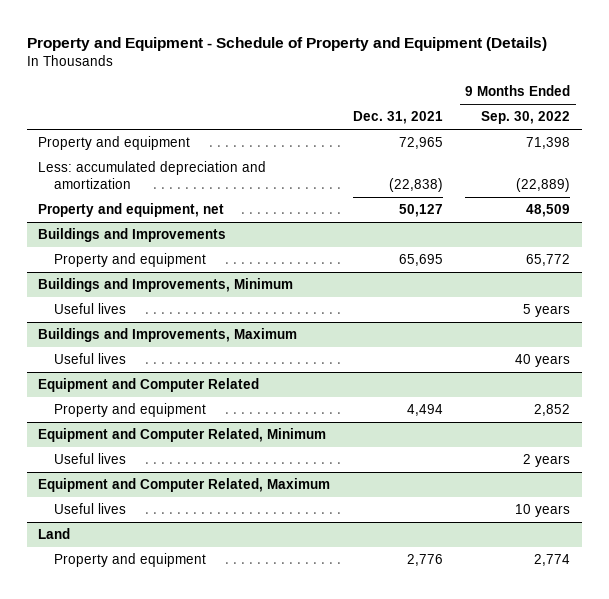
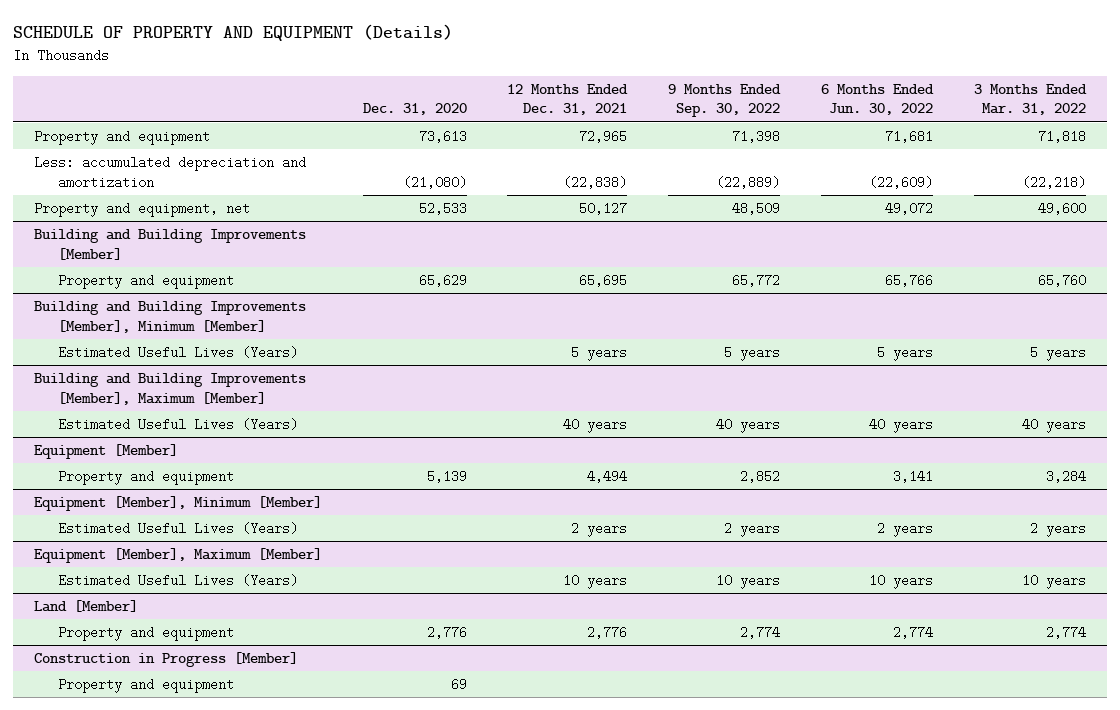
[26,36,547,51] Property and Equipment - Schedule of Property and Equipment (Details) -> [13,24,454,42] SCHEDULE OF PROPERTY AND EQUIPMENT (Details)
[352,111,443,125] Dec. 31, 2021 -> none
none -> [362,103,467,116] Dec. 31, 2020
none -> [507,84,629,116] 12 Months Ended Dec. 31, 2021
none -> [821,84,935,116] 6 Months Ended Jun. 30, 2022
none -> [974,84,1088,116] 3 Months Ended Mar. 31, 2022
[38,228,227,243] Buildings and Improvements -> [33,229,306,260] Building and Building Improvements [Member]
[38,278,294,293] Buildings and Improvements, Minimum -> [33,301,306,333] Building and Building Improvements [Member], Minimum [Member]
[53,303,126,315] Useful lives -> [58,346,299,360] Estimated Useful Lives (Years)
[38,328,298,343] Buildings and Improvements, Maximum -> [33,373,306,405] Building and Building Improvements [Member], Maximum [Member]
[53,353,126,365] Useful lives -> [58,418,299,432] Estimated Useful Lives (Years)
[38,378,260,393] Equipment and Computer Related -> [33,444,178,460] Equipment [Member]
[38,428,327,443] Equipment and Computer Related, Minimum -> none
[38,478,331,493] Equipment and Computer Related, Maximum -> none
none -> [33,496,322,512] Equipment [Member], Minimum [Member]
[53,453,126,465] Useful lives -> [58,522,299,536] Estimated Useful Lives (Years)
none -> [33,548,322,564] Equipment [Member], Maximum [Member]
[53,503,126,515] Useful lives -> [58,574,299,588] Estimated Useful Lives (Years)
[38,528,71,540] Land -> [33,600,138,613] Land [Member]
none -> [33,652,298,668] Construction in Progress [Member]
none -> [58,678,235,694] Property and equipment

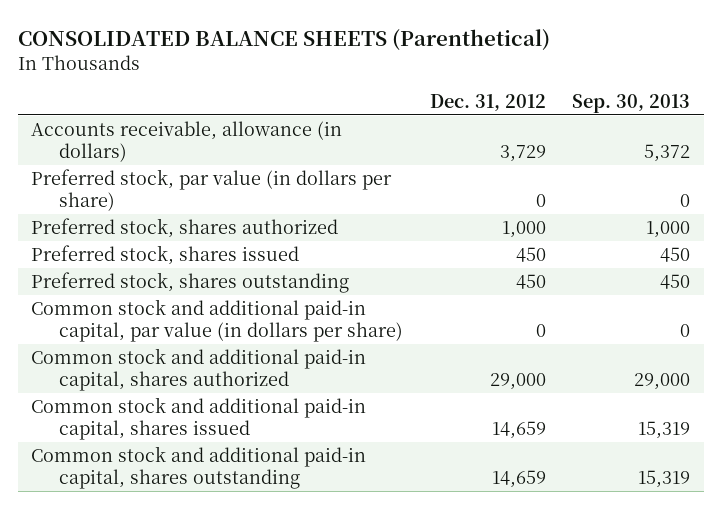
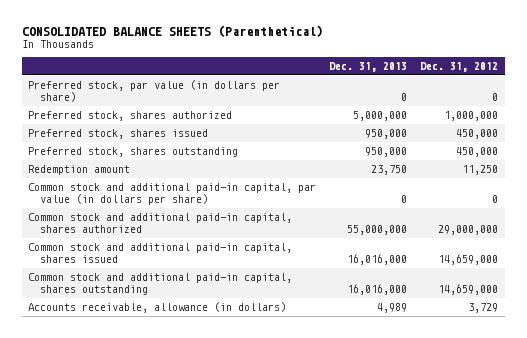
[572,93,691,113] Sep. 30, 2013 -> none
none -> [329,62,408,73] Dec. 31, 2013
[501,221,546,239] 1,000 -> [444,111,499,122] 1,000,000
[515,247,546,263] 450 -> [456,129,499,140] 450,000
[515,274,546,290] 450 -> [456,147,499,158] 450,000
none -> [28,165,131,176] Redemption amount
[489,373,546,391] 29,000 -> [438,224,499,235] 29,000,000
[491,421,546,440] 14,659 -> [438,253,499,265] 14,659,000
[491,470,546,489] 14,659 -> [438,283,499,295] 14,659,000
[31,121,343,163] Accounts receivable, allowance (in dollars) -> [28,302,287,314] Accounts receivable, allowance (in dollars)

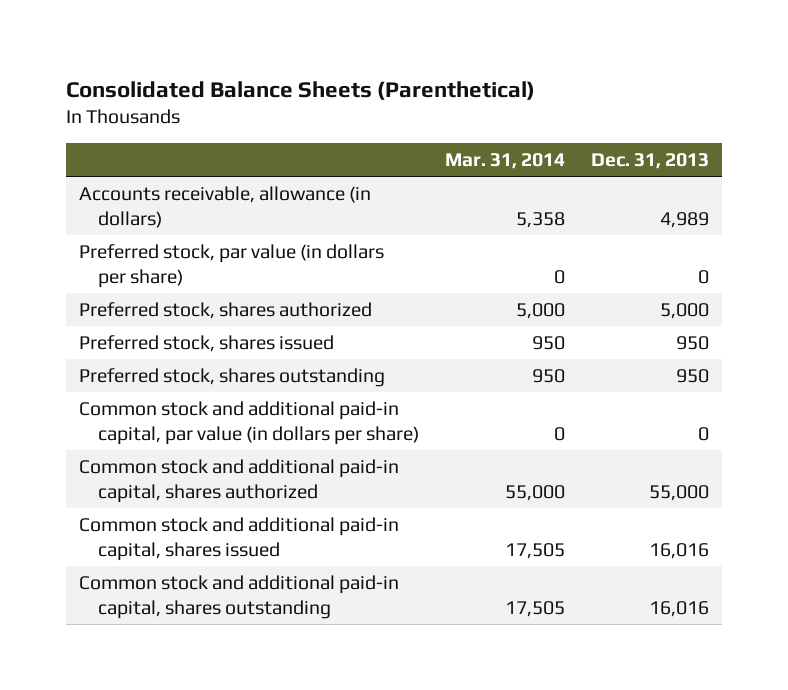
[21,24,323,37] CONSOLIDATED BALANCE SHEETS (Parenthetical) -> [66,80,536,100] Consolidated Balance Sheets (Parenthetical)
[420,62,499,73] Dec. 31, 2012 -> none
none -> [445,152,566,169] Mar. 31, 2014
[28,302,287,314] Accounts receivable, allowance (in dollars) -> [79,186,372,228] Accounts receivable, allowance (in dollars)
[28,165,131,176] Redemption amount -> none
[353,111,408,122] 5,000,000 -> [659,303,709,320] 5,000
[365,129,408,140] 950,000 -> [675,336,709,351] 950
[365,147,408,158] 950,000 -> [675,369,709,384] 950
[347,224,408,235] 55,000,000 -> [648,484,709,501] 55,000
[347,253,408,265] 16,016,000 -> [648,542,709,559] 16,016
[347,283,408,295] 16,016,000 -> [648,600,709,617] 16,016

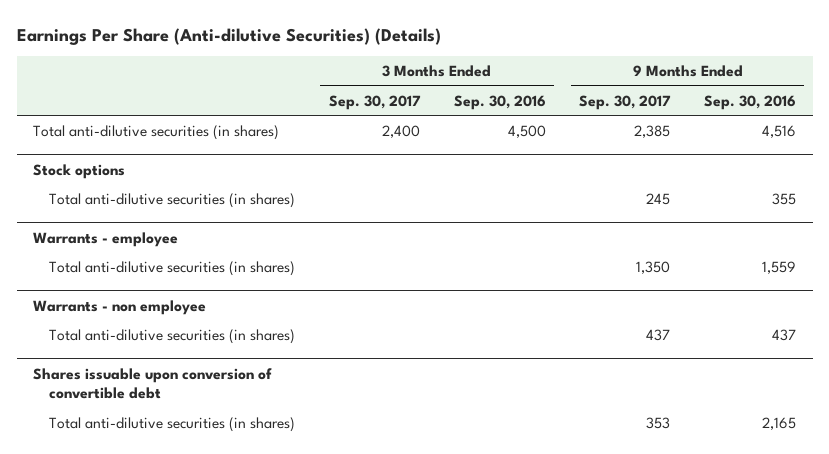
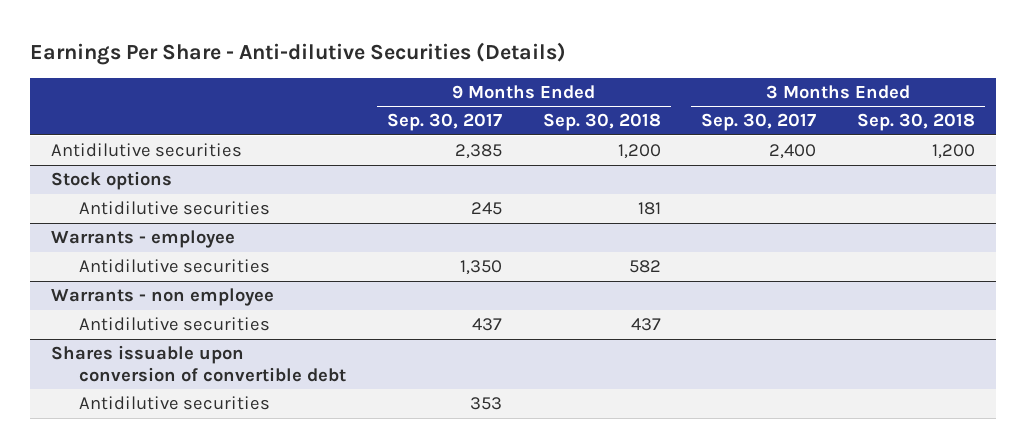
[16,27,441,45] Earnings Per Share (Anti-dilutive Securities) (Details) -> [30,42,567,66] Earnings Per Share - Anti-dilutive Securities (Details)
[453,94,546,110] Sep. 30, 2016 -> none
[703,94,796,110] Sep. 30, 2016 -> none
none -> [542,113,661,132] Sep. 30, 2018
none -> [857,113,976,132] Sep. 30, 2018
[33,124,280,140] Total anti-dilutive securities (in shares) -> [50,143,242,158] Antidilutive securities
[49,192,296,208] Total anti-dilutive securities (in shares) -> [79,201,271,216] Antidilutive securities
[49,260,296,276] Total anti-dilutive securities (in shares) -> [79,259,271,274] Antidilutive securities
[49,328,296,344] Total anti-dilutive securities (in shares) -> [79,317,271,332] Antidilutive securities
[49,416,296,432] Total anti-dilutive securities (in shares) -> [79,396,271,411] Antidilutive securities

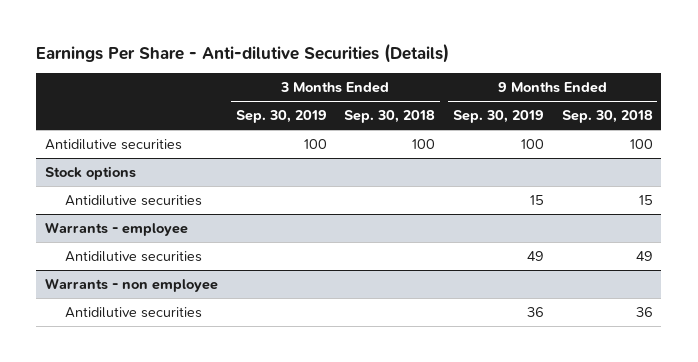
[386,113,502,132] Sep. 30, 2017 -> none
[701,113,817,132] Sep. 30, 2017 -> none
none -> [235,110,327,124] Sep. 30, 2019
none -> [452,110,544,124] Sep. 30, 2019
[617,144,661,160] 1,200 -> [629,138,653,149] 100
[932,144,976,160] 1,200 -> [412,138,436,149] 100
[637,202,661,216] 181 -> [638,194,653,205] 15
[628,260,661,274] 582 -> [635,250,653,261] 49
[50,345,347,382] Shares issuable upon conversion of convertible debt -> none
[79,396,271,411] Antidilutive securities -> none
[630,318,661,332] 437 -> [635,306,653,317] 36

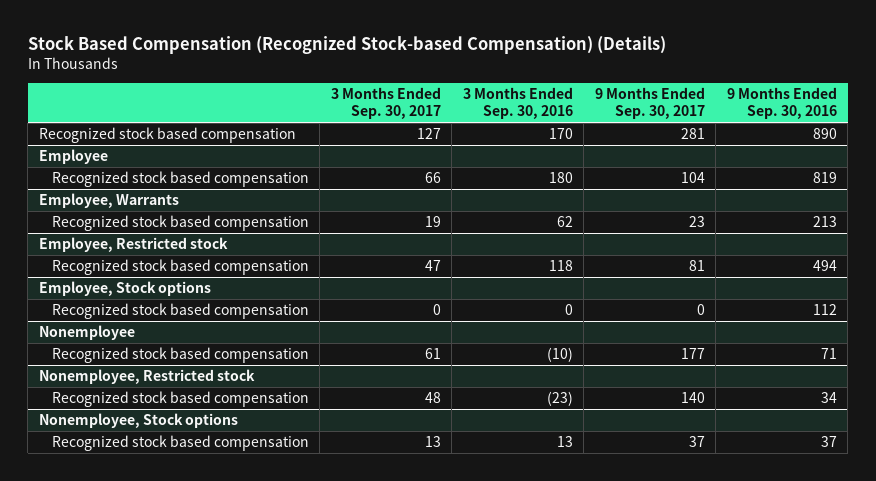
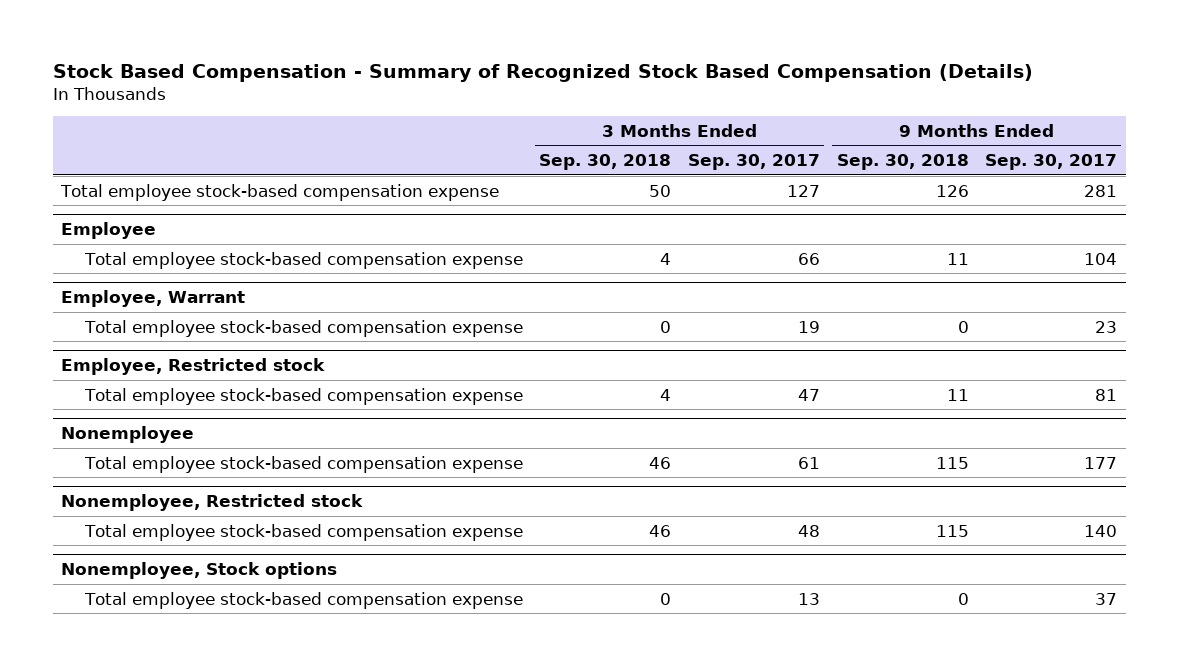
[27,35,666,54] Stock Based Compensation (Recognized Stock-based Compensation) (Details) -> [52,64,1033,83] Stock Based Compensation - Summary of Recognized Stock Based Compensation (Details)
[462,87,573,120] 3 Months Ended Sep. 30, 2016 -> none
[726,87,837,120] 9 Months Ended Sep. 30, 2016 -> none
none -> [539,154,672,171] Sep. 30, 2018
none -> [836,154,969,171] Sep. 30, 2018
[38,127,296,144] Recognized stock based compensation -> [60,183,500,201] Total employee stock-based compensation expense
[51,171,309,188] Recognized stock based compensation -> [83,251,523,269] Total employee stock-based compensation expense
[38,193,179,209] Employee, Warrants -> [61,290,246,308] Employee, Warrant
[51,215,309,232] Recognized stock based compensation -> [83,319,523,337] Total employee stock-based compensation expense
[38,281,211,297] Employee, Stock options -> none
[51,303,309,320] Recognized stock based compensation -> none
[51,259,309,276] Recognized stock based compensation -> [83,387,523,405] Total employee stock-based compensation expense
[51,347,309,364] Recognized stock based compensation -> [83,455,523,473] Total employee stock-based compensation expense
[51,391,309,408] Recognized stock based compensation -> [83,523,523,541] Total employee stock-based compensation expense
[51,435,309,452] Recognized stock based compensation -> [83,591,523,609] Total employee stock-based compensation expense

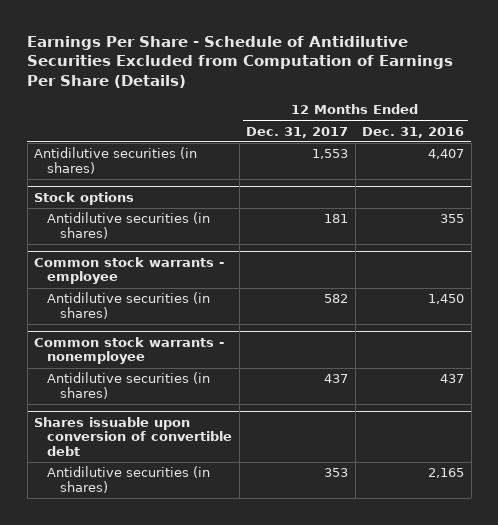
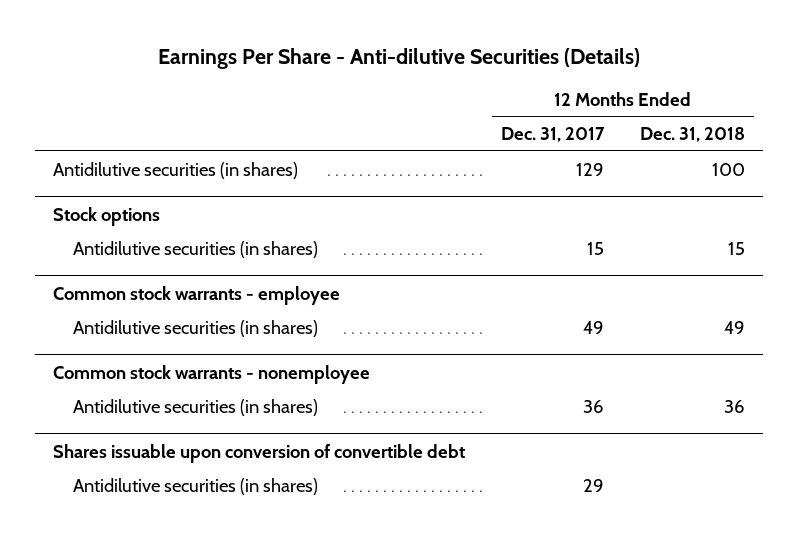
[27,35,454,88] Earnings Per Share - Schedule of Antidilutive Securities Excluded from Computation of Earnings Per Share (Details) -> [157,47,640,69] Earnings Per Share - Anti-dilutive Securities (Details)
[362,126,465,138] Dec. 31, 2016 -> none
none -> [640,127,746,143] Dec. 31, 2018
[312,149,349,160] 1,553 -> [575,162,604,176] 129
[324,214,349,224] 181 -> [586,241,604,255] 15
[324,294,349,304] 582 -> [582,320,604,334] 49
[324,374,349,384] 437 -> [582,399,604,413] 36
[324,468,349,478] 353 -> [582,478,604,492] 29

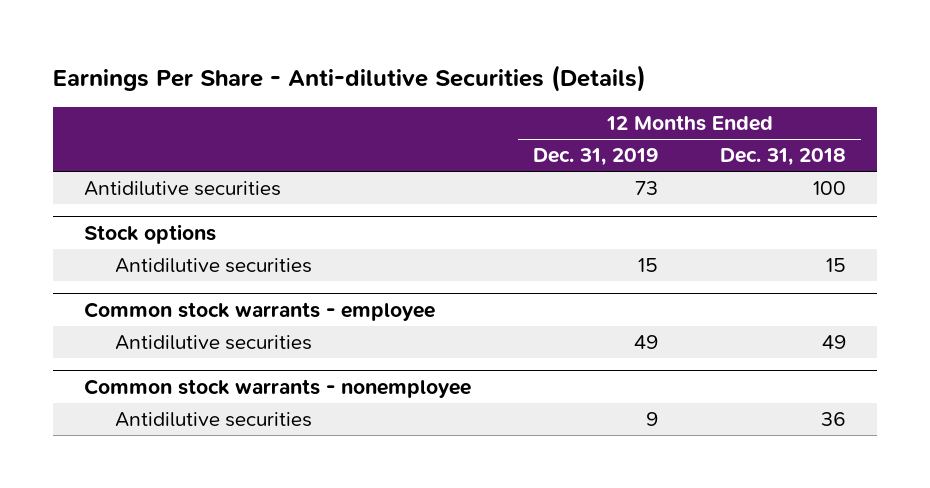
[500,127,605,143] Dec. 31, 2017 -> none
none -> [533,148,659,167] Dec. 31, 2019
[52,161,298,179] Antidilutive securities (in shares) -> [84,181,282,197] Antidilutive securities
[72,240,318,258] Antidilutive securities (in shares) -> [114,258,312,274] Antidilutive securities
[72,319,318,337] Antidilutive securities (in shares) -> [114,335,312,351] Antidilutive securities
[52,443,465,463] Shares issuable upon conversion of convertible debt -> none
[72,477,318,495] Antidilutive securities (in shares) -> none
[72,398,318,416] Antidilutive securities (in shares) -> [114,412,312,428] Antidilutive securities

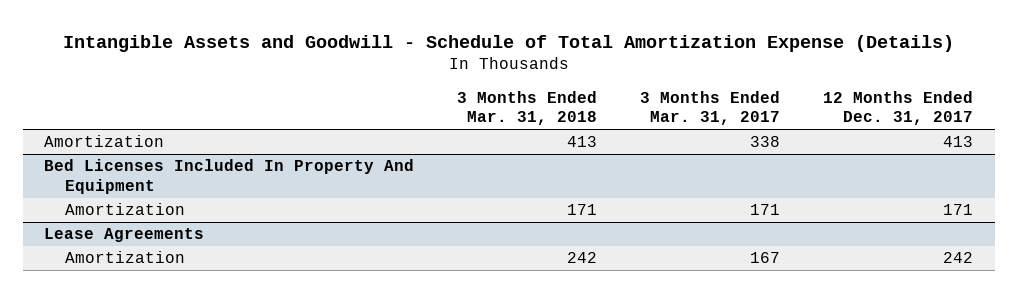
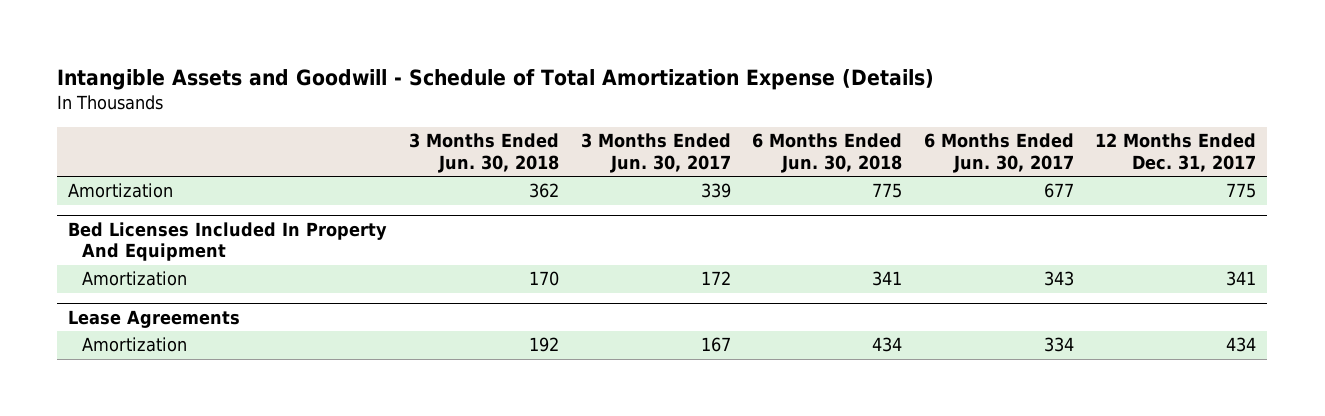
[457,90,598,126] 3 Months Ended Mar. 31, 2018 -> none
[640,90,781,126] 3 Months Ended Mar. 31, 2017 -> none
none -> [408,133,559,173] 3 Months Ended Jun. 30, 2018
none -> [580,133,731,173] 3 Months Ended Jun. 30, 2017
none -> [752,133,903,173] 6 Months Ended Jun. 30, 2018
none -> [923,133,1074,173] 6 Months Ended Jun. 30, 2017
[943,136,974,148] 413 -> [1226,183,1257,199] 775
[943,204,974,216] 171 -> [1226,271,1257,287] 341
[943,252,974,264] 242 -> [1226,337,1257,353] 434

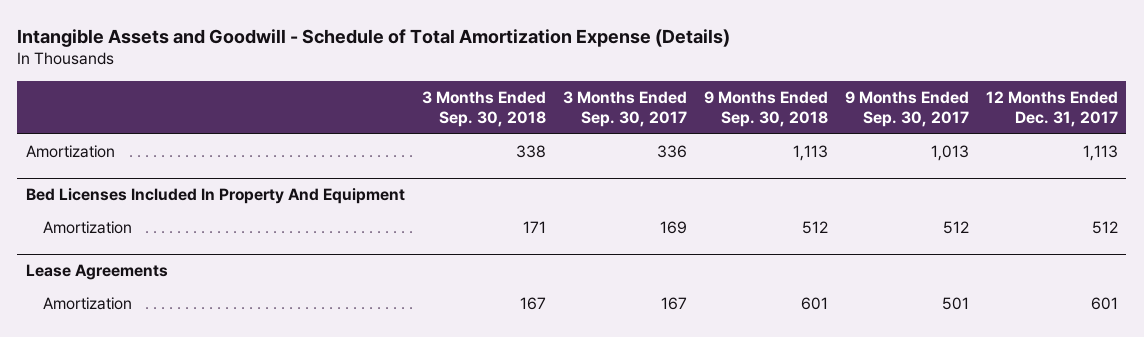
[408,133,559,173] 3 Months Ended Jun. 30, 2018 -> none
[580,133,731,173] 3 Months Ended Jun. 30, 2017 -> none
[752,133,903,173] 6 Months Ended Jun. 30, 2018 -> none
[923,133,1074,173] 6 Months Ended Jun. 30, 2017 -> none
none -> [421,90,546,127] 3 Months Ended Sep. 30, 2018
none -> [562,90,687,127] 3 Months Ended Sep. 30, 2017
none -> [703,90,828,127] 9 Months Ended Sep. 30, 2018
none -> [844,90,969,127] 9 Months Ended Sep. 30, 2017
[1226,183,1257,199] 775 -> [1082,145,1118,162] 1,113
[1226,271,1257,287] 341 -> [1091,221,1118,235] 512
[1226,337,1257,353] 434 -> [1090,297,1118,311] 601

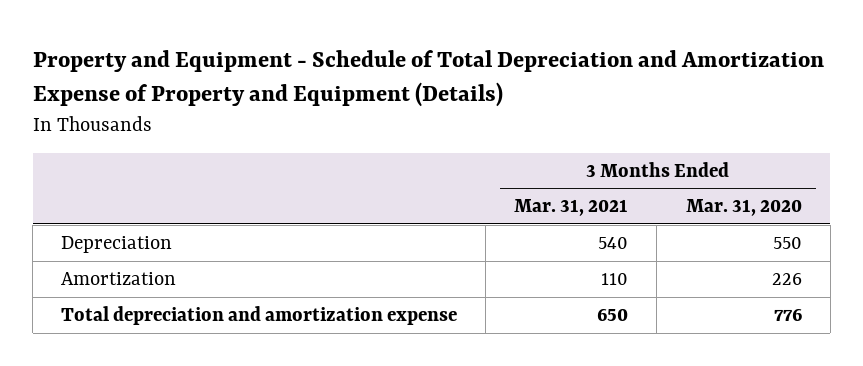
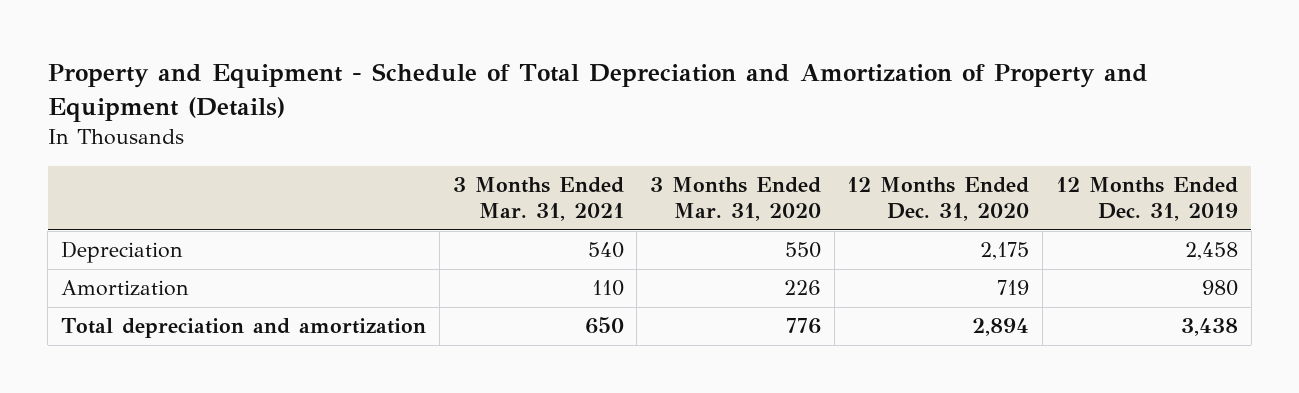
[32,49,824,107] Property and Equipment - Schedule of Total Depreciation and Amortization Expense of Property and Equipment (Details) -> [47,63,1148,122] Property and Equipment - Schedule of Total Depreciation and Amortization of Property and Equipment (Details)
none -> [847,176,1030,222] 12 Months Ended Dec. 31, 2020
none -> [1055,176,1238,222] 12 Months Ended Dec. 31, 2019
[61,306,458,326] Total depreciation and amortization expense -> [61,318,427,339] Total depreciation and amortization

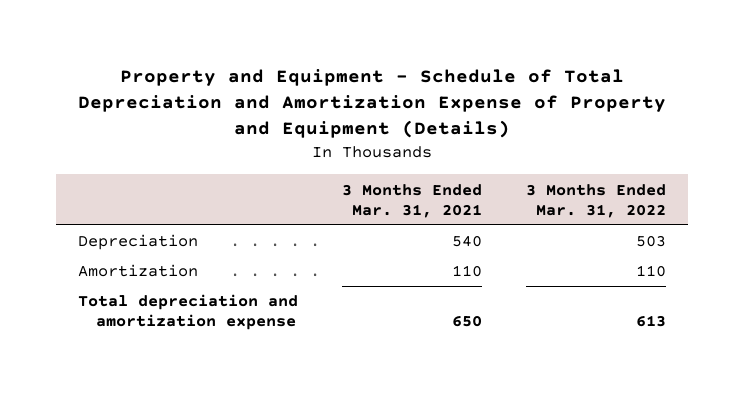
[47,63,1148,122] Property and Equipment - Schedule of Total Depreciation and Amortization of Property and Equipment (Details) -> [77,68,666,139] Property and Equipment - Schedule of Total Depreciation and Amortization Expense of Property and Equipment (Details)
[649,176,821,222] 3 Months Ended Mar. 31, 2020 -> none
[847,176,1030,222] 12 Months Ended Dec. 31, 2020 -> none
[1055,176,1238,222] 12 Months Ended Dec. 31, 2019 -> none
none -> [526,183,667,218] 3 Months Ended Mar. 31, 2022
[61,318,427,339] Total depreciation and amortization -> [77,294,298,331] Total depreciation and amortization expense

